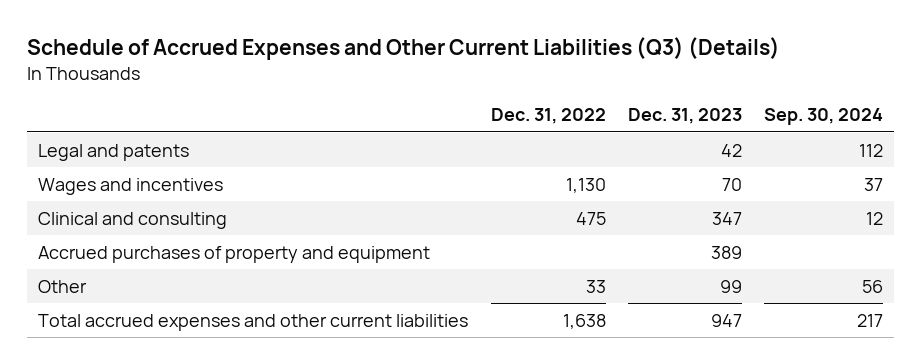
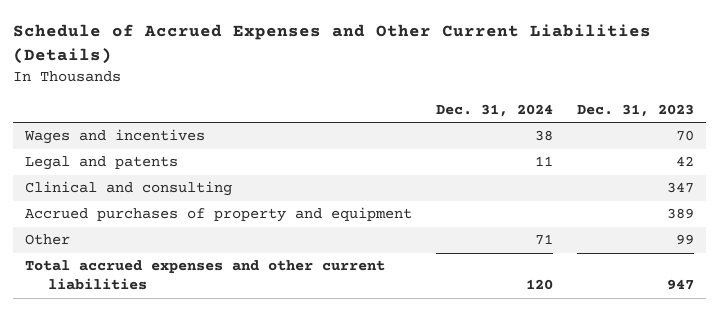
[27,37,781,61] Schedule of Accrued Expenses and Other Current Liabilities (Q3) (Details) -> [12,24,651,65] Schedule of Accrued Expenses and Other Current Liabilities (Details)
[490,108,606,125] Dec. 31, 2022 -> none
[764,108,884,126] Sep. 30, 2024 -> none
none -> [435,103,553,117] Dec. 31, 2024
[38,143,190,161] Legal and patents -> [24,156,178,171] Legal and patents

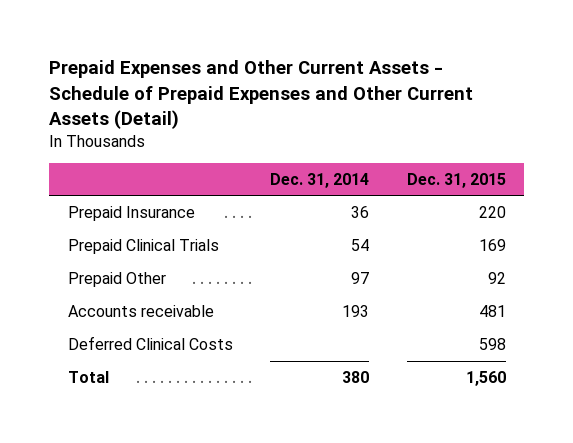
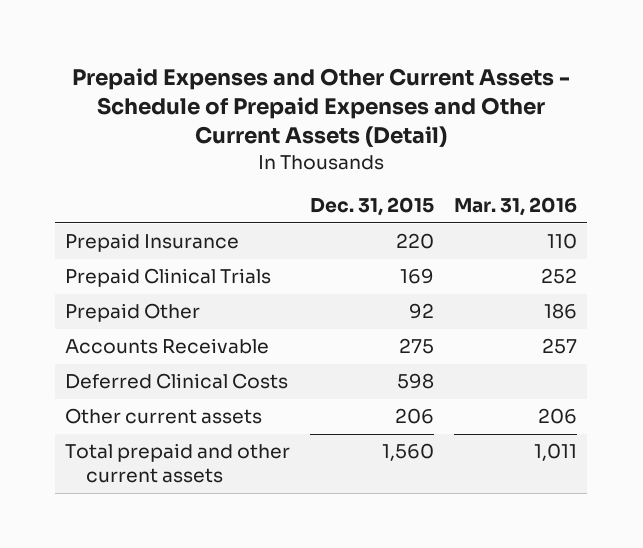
[270,172,370,188] Dec. 31, 2014 -> none
none -> [454,196,578,216] Mar. 31, 2016
[67,305,214,318] Accounts receivable -> [65,338,270,355] Accounts Receivable
[478,305,506,318] 481 -> [399,338,435,355] 275
none -> [65,408,263,425] Other current assets
[67,371,109,384] Total -> [65,443,291,484] Total prepaid and other current assets

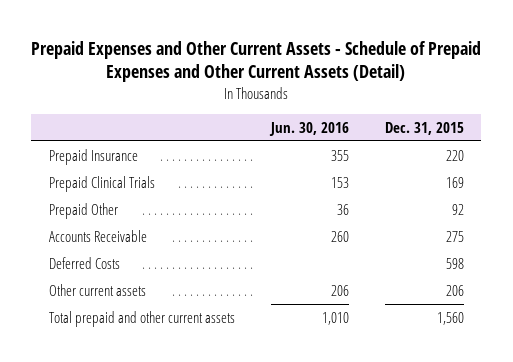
[454,196,578,216] Mar. 31, 2016 -> none
none -> [268,121,349,136] Jun. 30, 2016
[65,373,289,390] Deferred Clinical Costs -> [49,256,121,269] Deferred Costs

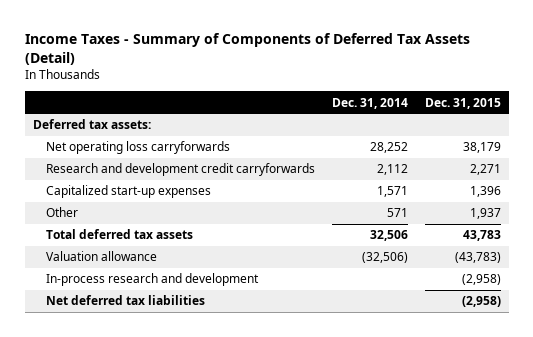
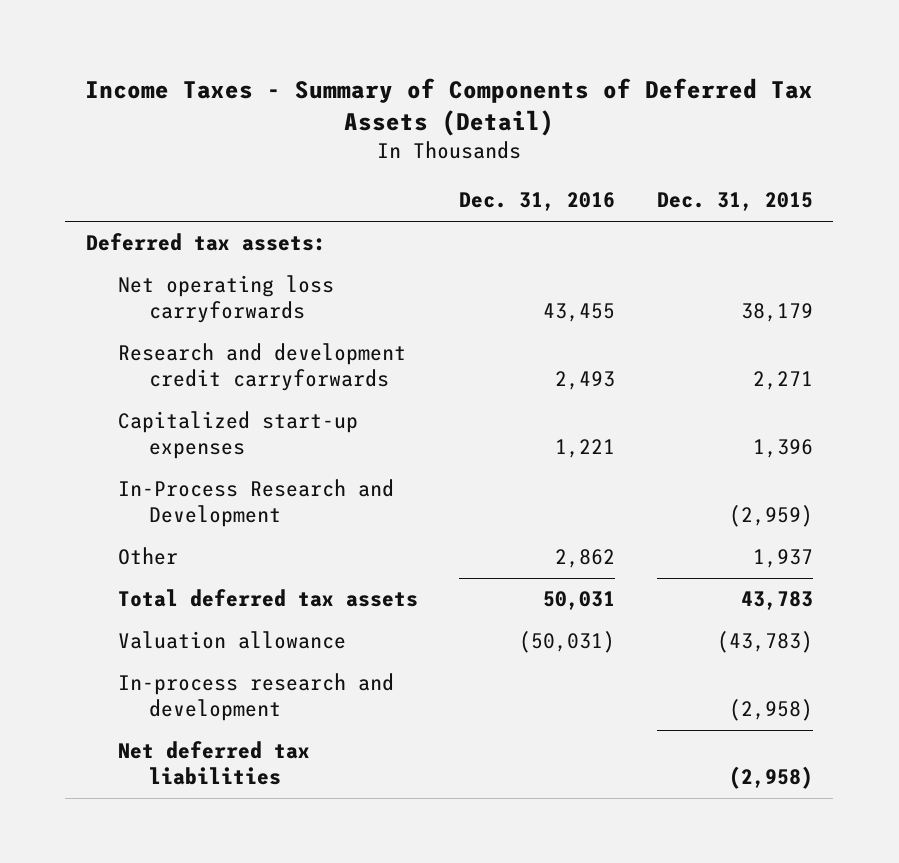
[331,97,408,109] Dec. 31, 2014 -> none
none -> [459,192,616,212] Dec. 31, 2016
none -> [117,479,394,527] In-Process Research and Development

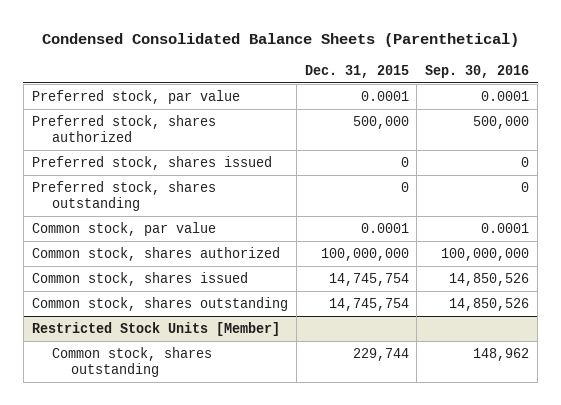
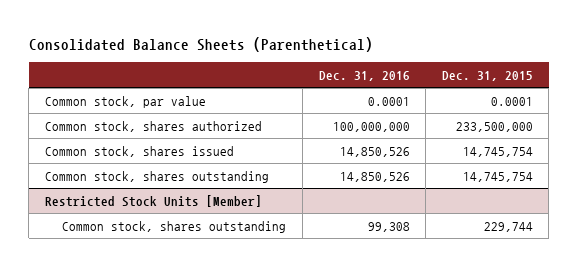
[41,33,519,48] Condensed Consolidated Balance Sheets (Parenthetical) -> [28,37,373,53] Consolidated Balance Sheets (Parenthetical)
[425,64,530,78] Sep. 30, 2016 -> none
none -> [318,70,410,81] Dec. 31, 2016
[31,89,240,104] Preferred stock, par value -> none
[31,114,216,143] Preferred stock, shares authorized -> none
[31,155,272,170] Preferred stock, shares issued -> none
[31,180,216,212] Preferred stock, shares outstanding -> none
[320,247,409,261] 100,000,000 -> [455,121,533,132] 233,500,000

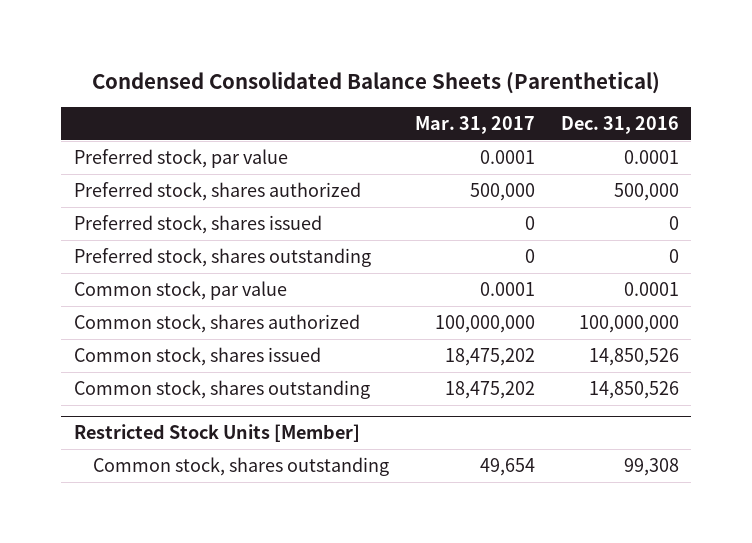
[28,37,373,53] Consolidated Balance Sheets (Parenthetical) -> [92,70,661,94] Condensed Consolidated Balance Sheets (Parenthetical)
[441,70,533,81] Dec. 31, 2015 -> none
none -> [414,115,535,134] Mar. 31, 2017
none -> [73,148,288,168] Preferred stock, par value
none -> [73,181,361,201] Preferred stock, shares authorized
none -> [73,214,322,234] Preferred stock, shares issued
none -> [73,247,371,267] Preferred stock, shares outstanding

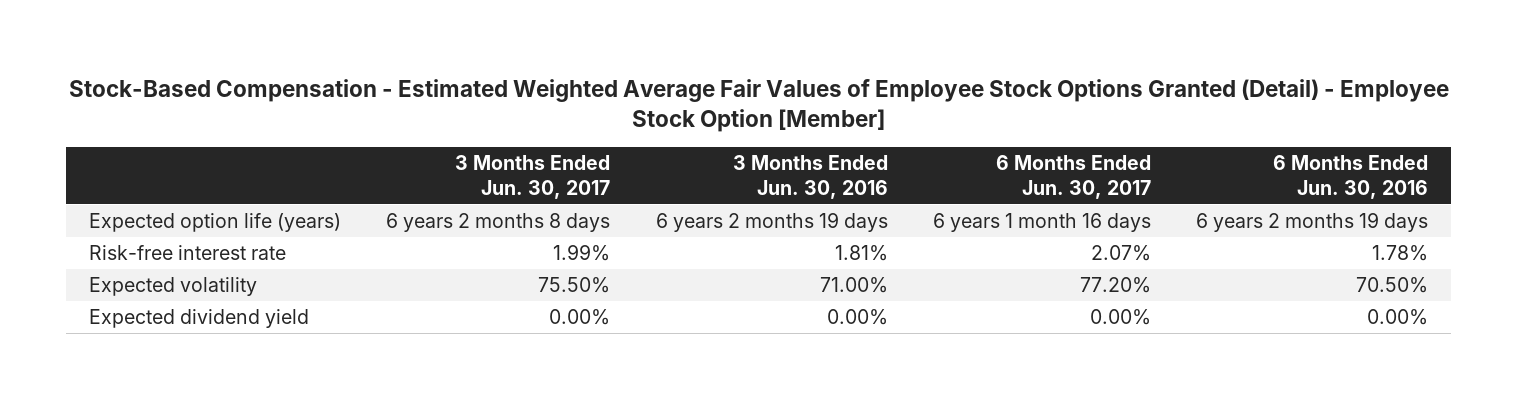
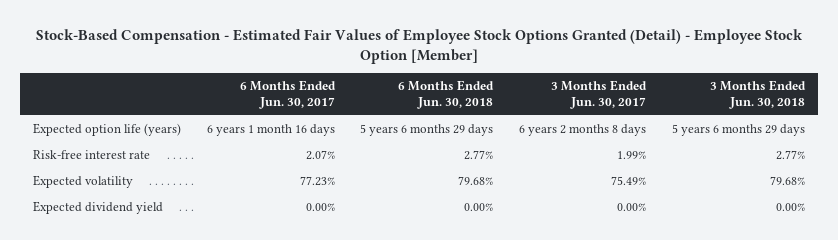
[68,78,1449,133] Stock-Based Compensation - Estimated Weighted Average Fair Values of Employee Stock Options Granted (Detail) - Employee Stock Option [Member] -> [35,29,803,65] Stock-Based Compensation - Estimated Fair Values of Employee Stock Options Granted (Detail) - Employee Stock Option [Member]
[732,154,888,199] 3 Months Ended Jun. 30, 2016 -> none
[1273,154,1429,199] 6 Months Ended Jun. 30, 2016 -> none
none -> [398,80,495,109] 6 Months Ended Jun. 30, 2018
none -> [709,80,806,109] 3 Months Ended Jun. 30, 2018
[538,277,611,294] 75.50% -> [611,176,647,186] 75.49%
[1079,277,1151,294] 77.20% -> [299,176,335,187] 77.23%

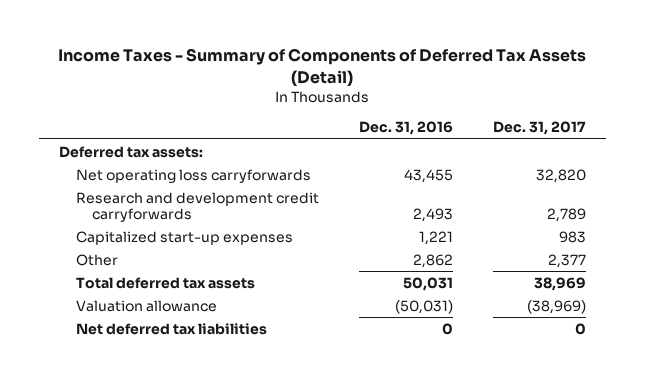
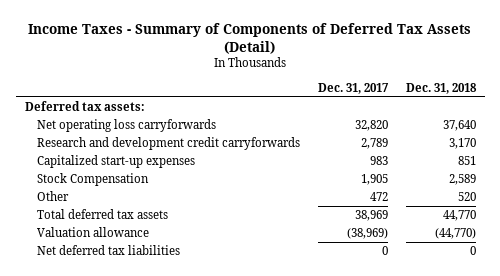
[358,121,453,136] Dec. 31, 2016 -> none
none -> [405,83,477,95] Dec. 31, 2018
none -> [36,173,149,187] Stock Compensation
[547,253,586,268] 2,377 -> [369,192,388,202] 472

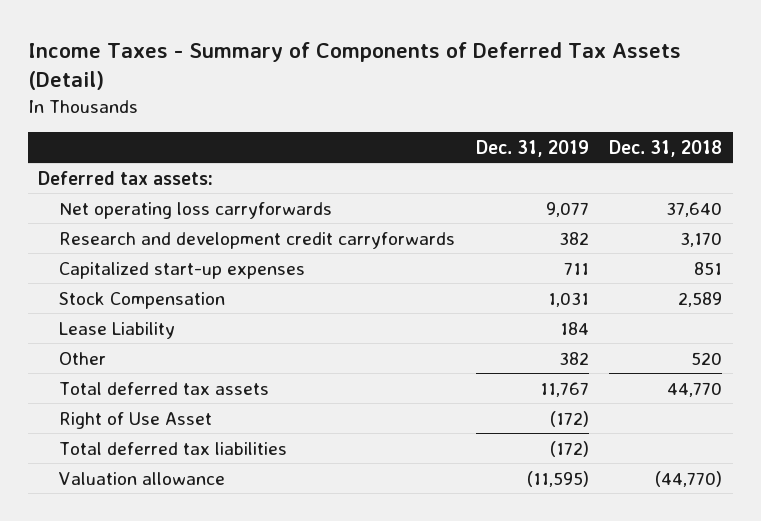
[317,83,389,95] Dec. 31, 2017 -> none
none -> [475,139,589,157] Dec. 31, 2019
none -> [58,321,175,339] Lease Liability
none -> [58,411,212,429] Right of Use Asset
none -> [58,441,287,455] Total deferred tax liabilities
[36,245,180,256] Net deferred tax liabilities -> none

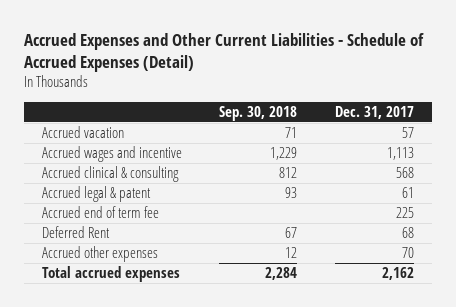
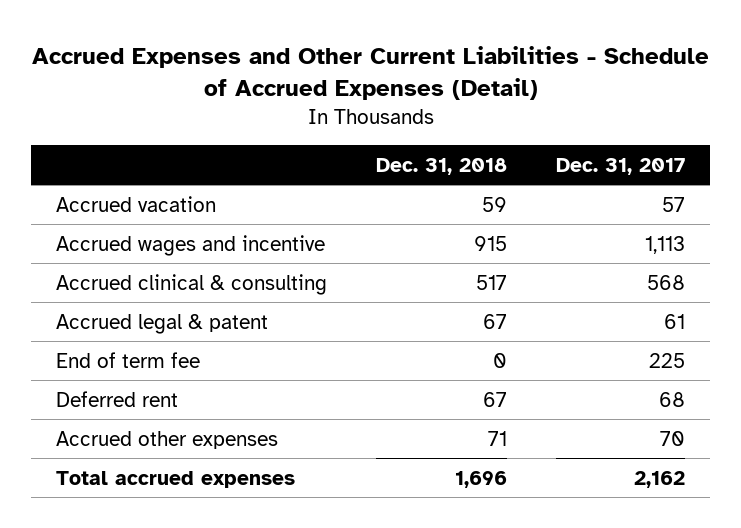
[219,105,298,121] Sep. 30, 2018 -> none
none -> [376,157,508,175] Dec. 31, 2018
[42,206,160,219] Accrued end of term fee -> [55,351,200,368] End of term fee
[42,226,111,239] Deferred Rent -> [55,390,178,407] Deferred rent

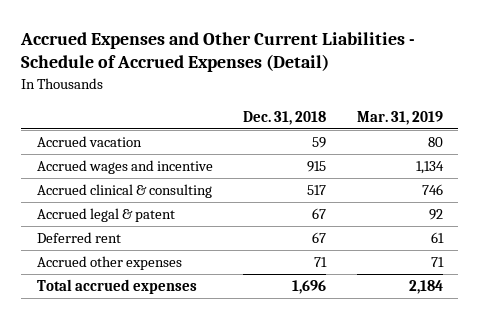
[556,157,686,175] Dec. 31, 2017 -> none
none -> [356,110,443,125] Mar. 31, 2019
[55,351,200,368] End of term fee -> none

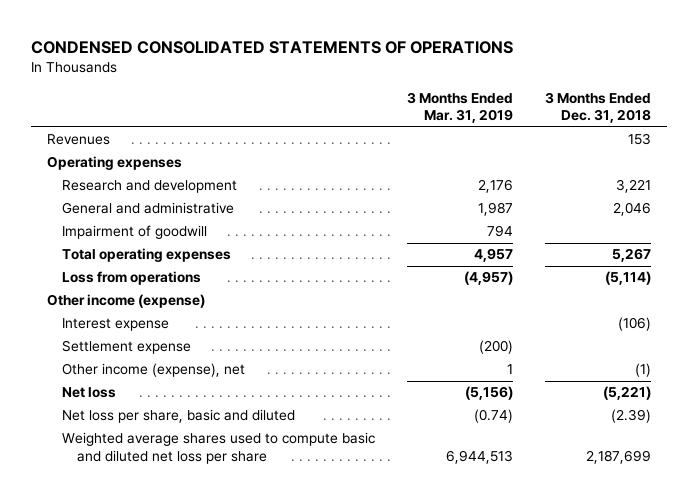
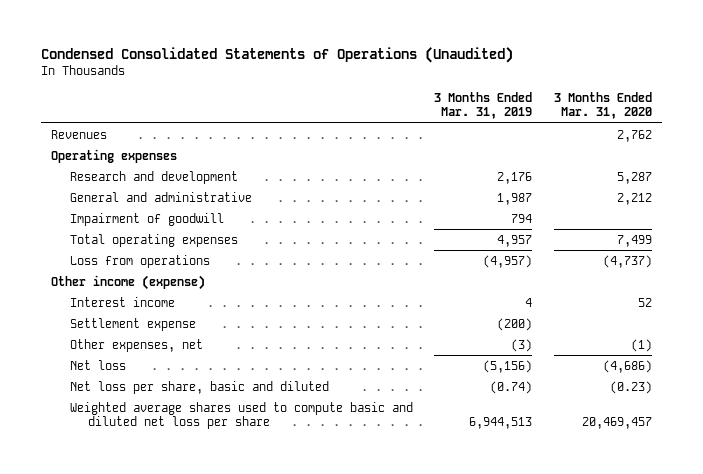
[31,41,514,55] CONDENSED CONSOLIDATED STATEMENTS OF OPERATIONS -> [40,47,513,64] Condensed Consolidated Statements of Operations (Unaudited)
[544,91,651,124] 3 Months Ended Dec. 31, 2018 -> none
none -> [553,92,652,120] 3 Months Ended Mar. 31, 2020
[62,318,170,332] Interest expense -> none
none -> [69,296,175,307] Interest income
[62,363,246,378] Other income (expense), net -> [69,338,203,352] Other expenses, net
[506,364,513,375] 1 -> [511,338,533,352] (3)

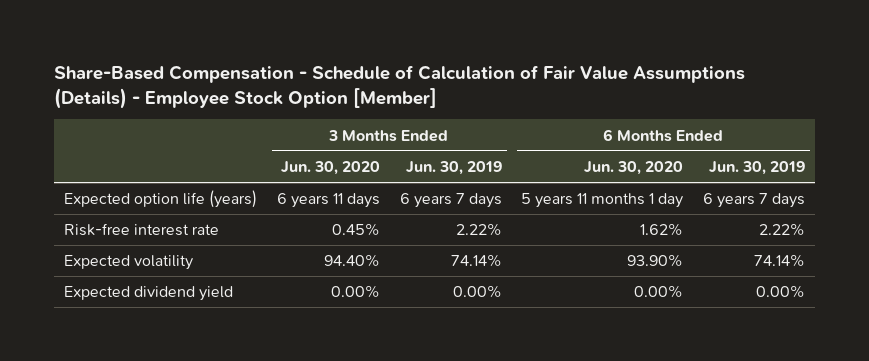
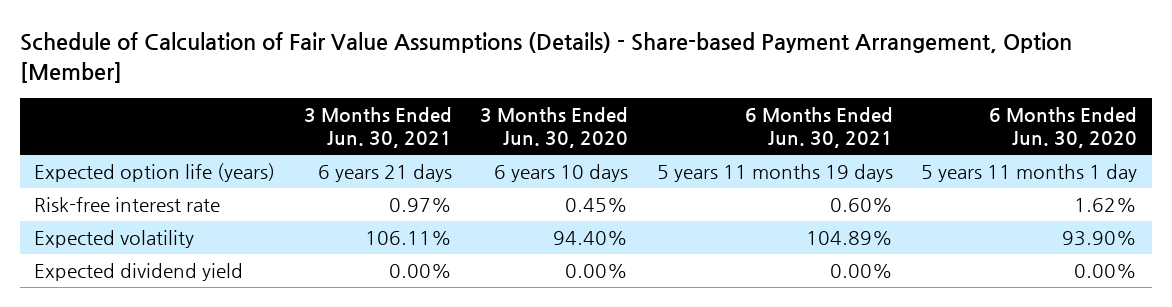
[54,64,746,109] Share-Based Compensation - Schedule of Calculation of Fair Value Assumptions (Details) - Employee Stock Option [Member] -> [19,32,1072,84] Schedule of Calculation of Fair Value Assumptions (Details) - Share-based Payment Arrangement, Option [Member]
[405,161,502,176] Jun. 30, 2019 -> none
[709,161,806,176] Jun. 30, 2019 -> none
none -> [303,107,452,149] 3 Months Ended Jun. 30, 2021
none -> [744,107,893,149] 6 Months Ended Jun. 30, 2021
[276,193,380,209] 6 years 11 days -> [494,164,629,183] 6 years 10 days

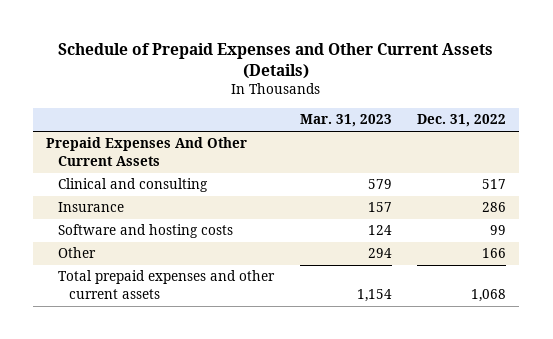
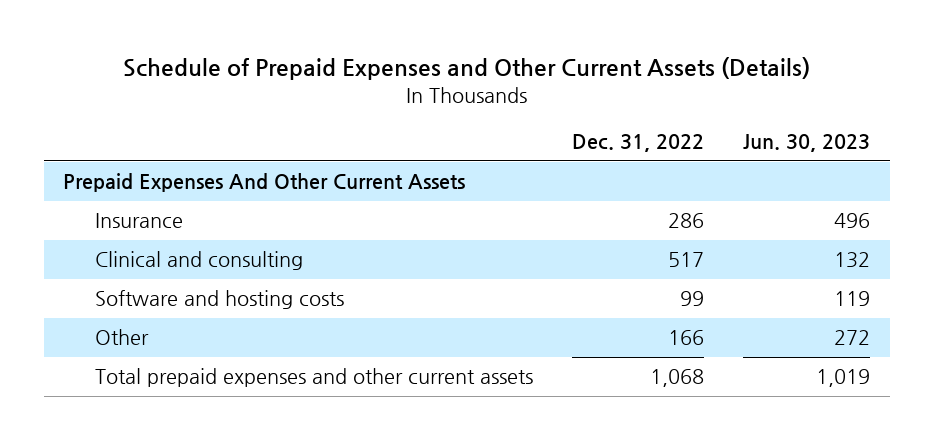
[299,114,392,128] Mar. 31, 2023 -> none
none -> [743,134,871,153] Jun. 30, 2023
[57,178,208,193] Clinical and consulting -> [94,251,303,271] Clinical and consulting

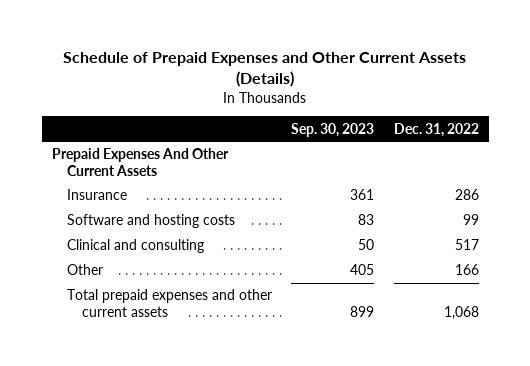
[743,134,871,153] Jun. 30, 2023 -> none
none -> [291,122,375,137] Sep. 30, 2023
[94,251,303,271] Clinical and consulting -> [66,239,204,254] Clinical and consulting

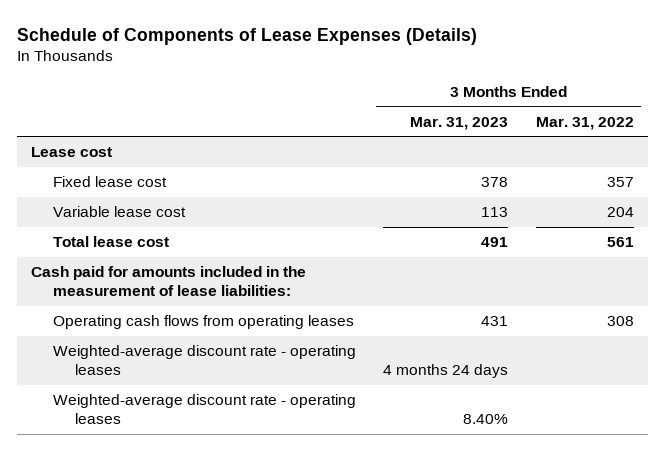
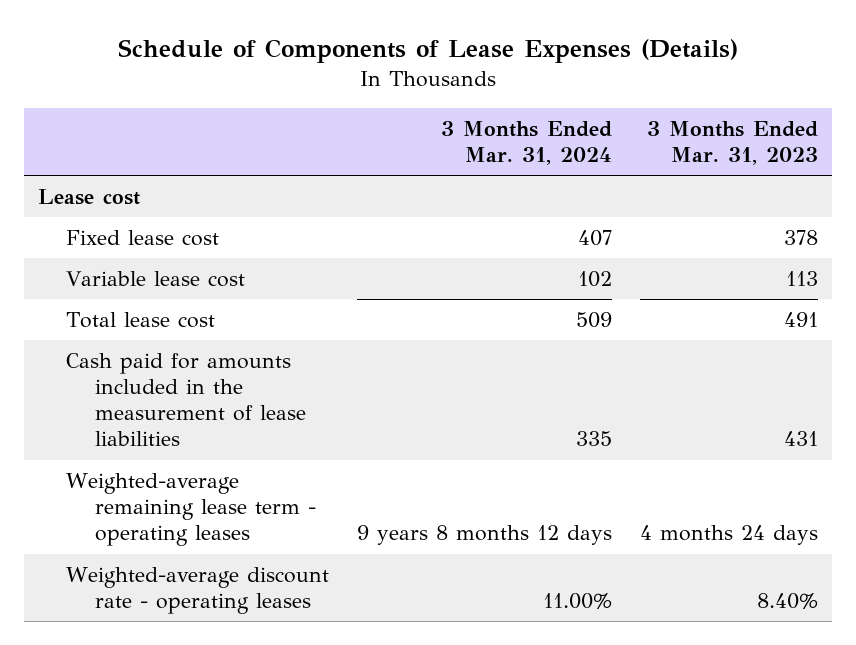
[535,116,634,130] Mar. 31, 2022 -> none
none -> [441,121,613,166] 3 Months Ended Mar. 31, 2024
[30,266,306,296] Cash paid for amounts included in the measurement of lease liabilities: -> none
[52,315,354,330] Operating cash flows from operating leases -> [66,353,306,447] Cash paid for amounts included in the measurement of lease liabilities
[52,345,356,375] Weighted-average discount rate - operating leases -> [66,473,316,547] Weighted-average remaining lease term - operating leases

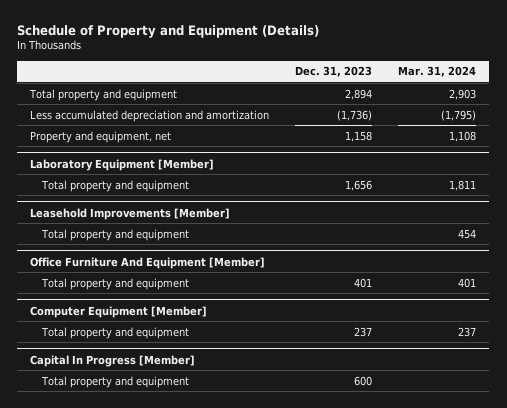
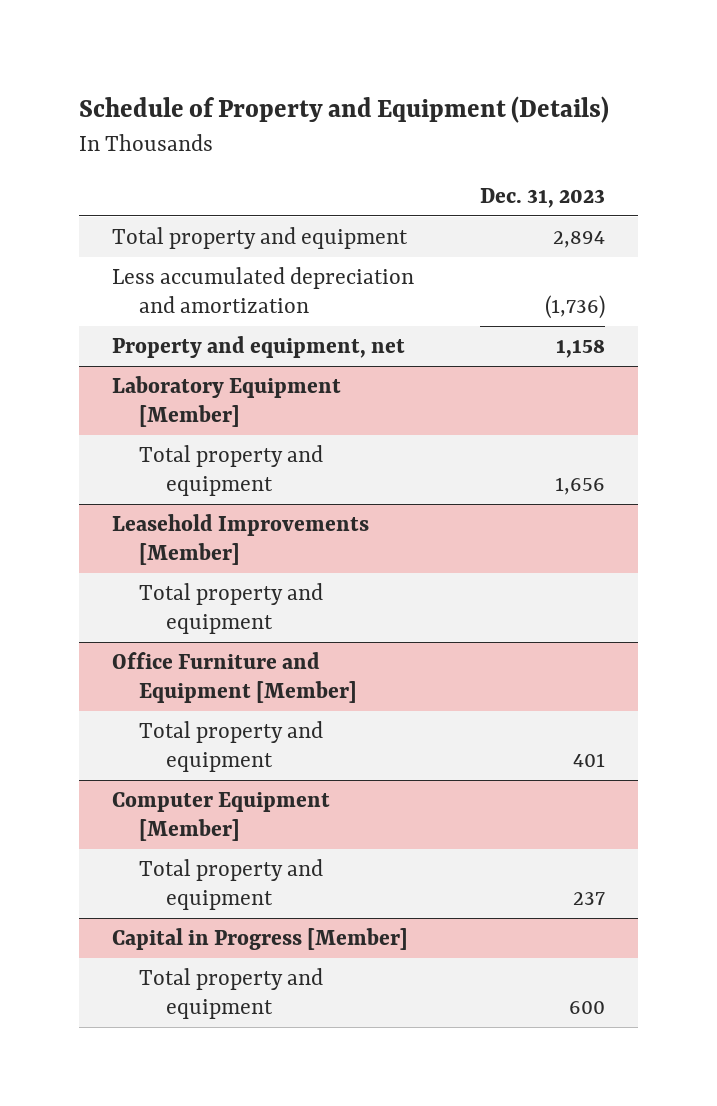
[398,66,477,78] Mar. 31, 2024 -> none
[30,256,266,269] Office Furniture And Equipment [Member] -> [111,652,357,704] Office Furniture and Equipment [Member]
[30,354,196,367] Capital In Progress [Member] -> [111,928,408,951] Capital in Progress [Member]

